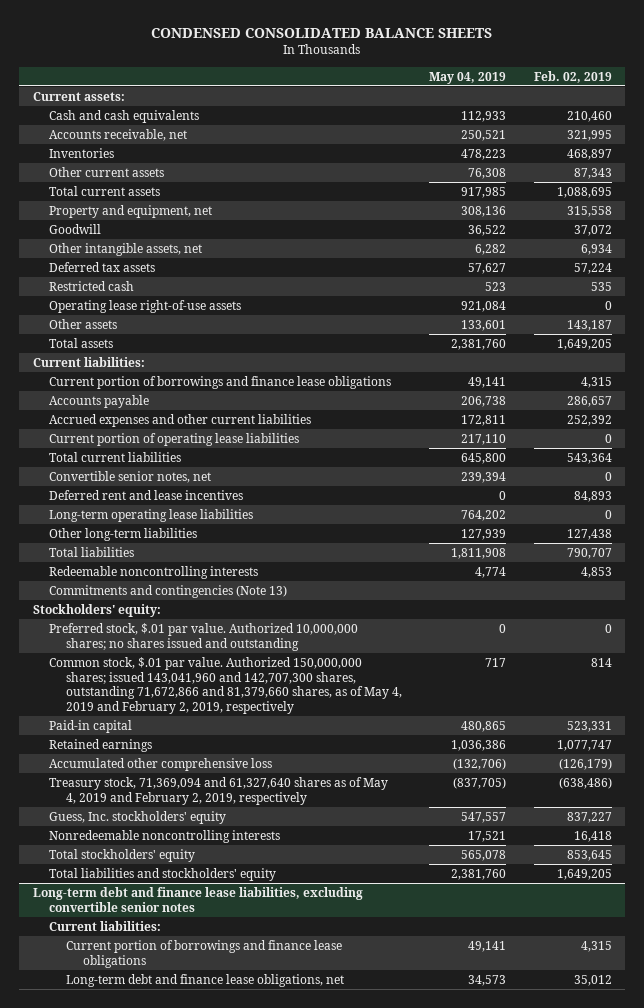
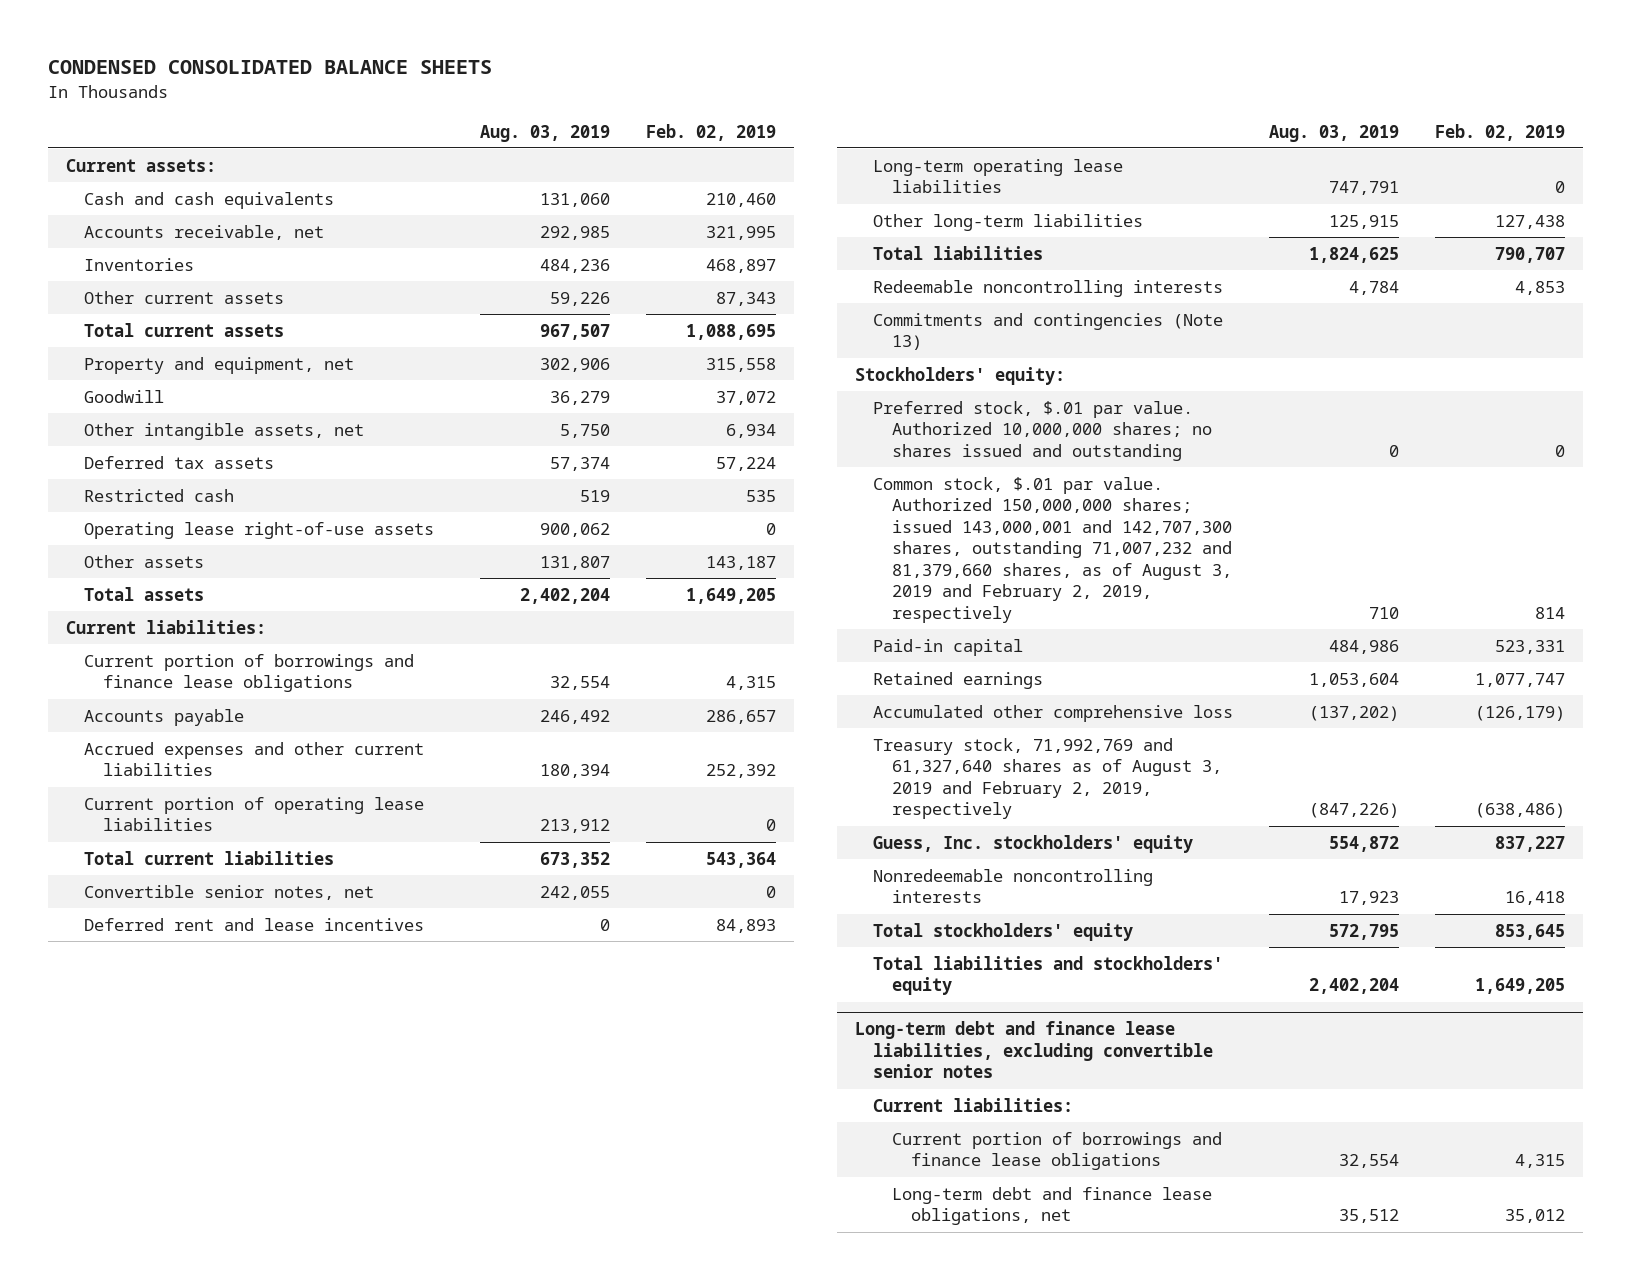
[429,71,507,84] May 04, 2019 -> none
none -> [480,124,611,142] Aug. 03, 2019
[49,656,402,715] Common stock, $.01 par value. Authorized 150,000,000 shares; issued 143,041,960 and 142,707,300 shares, outstanding 71,672,866 and 81,379,660 shares, as of May 4, 2019 and February 2, 2019, respectively -> [873,476,1233,623] Common stock, $.01 par value. Authorized 150,000,000 shares; issued 143,000,001 and 142,707,300 shares, outstanding 71,007,232 and 81,379,660 shares, as of August 3, 2019 and February 2, 2019, respectively
[49,776,389,805] Treasury stock, 71,369,094 and 61,327,640 shares as of May 4, 2019 and February 2, 2019, respectively -> [873,737,1223,820] Treasury stock, 71,992,769 and 61,327,640 shares as of August 3, 2019 and February 2, 2019, respectively

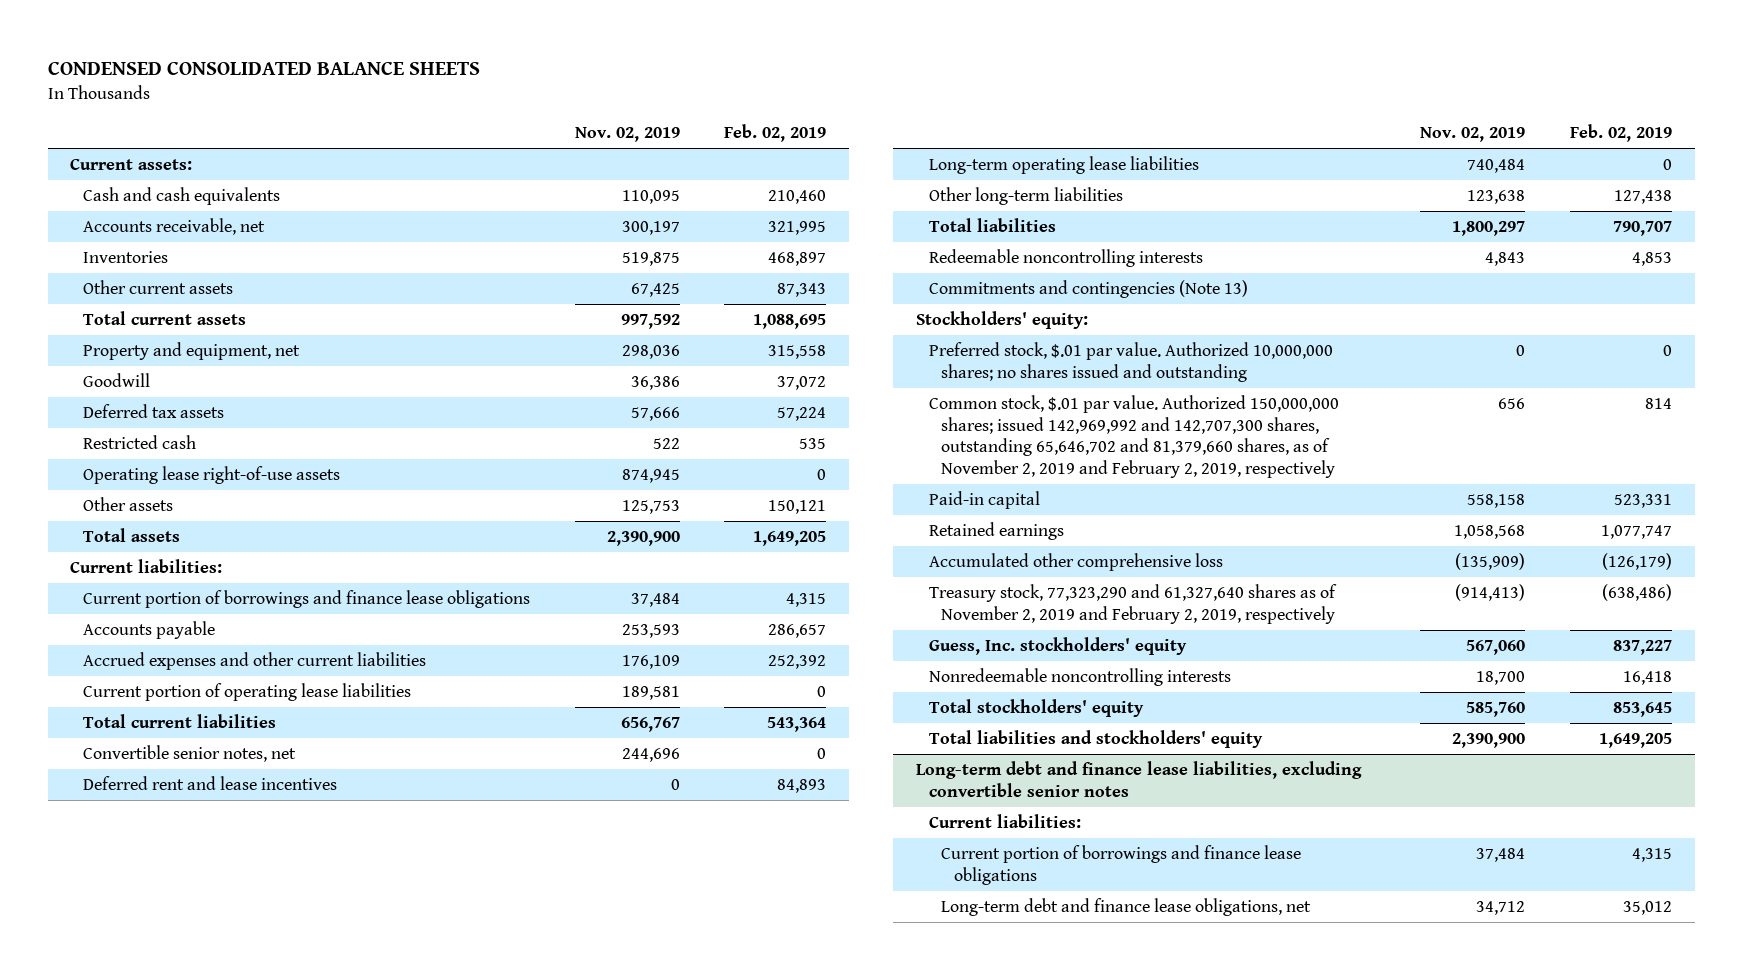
[480,124,611,142] Aug. 03, 2019 -> none
none -> [574,127,680,143] Nov. 02, 2019
[84,422,365,440] Other intangible assets, net -> none
[705,555,776,570] 143,187 -> [768,500,827,515] 150,121
[873,476,1233,623] Common stock, $.01 par value. Authorized 150,000,000 shares; issued 143,000,001 and 142,707,300 shares, outstanding 71,007,232 and 81,379,660 shares, as of August 3, 2019 and February 2, 2019, respectively -> [928,395,1339,478] Common stock, $.01 par value. Authorized 150,000,000 shares; issued 142,969,992 and 142,707,300 shares, outstanding 65,646,702 and 81,379,660 shares, as of November 2, 2019 and February 2, 2019, respectively
[873,737,1223,820] Treasury stock, 71,992,769 and 61,327,640 shares as of August 3, 2019 and February 2, 2019, respectively -> [928,584,1337,624] Treasury stock, 77,323,290 and 61,327,640 shares as of November 2, 2019 and February 2, 2019, respectively

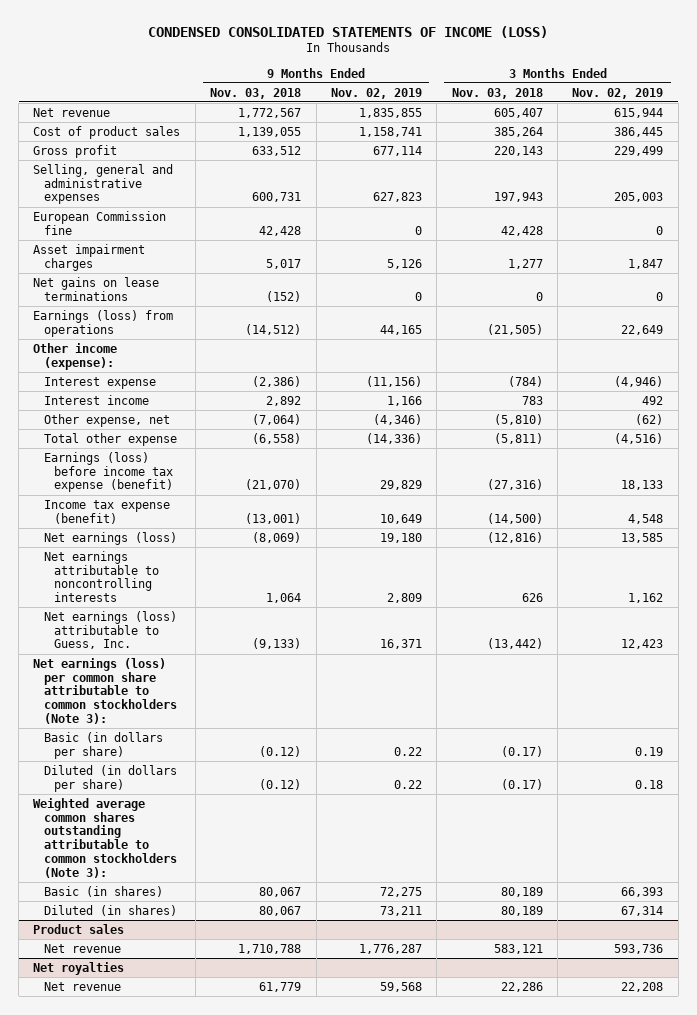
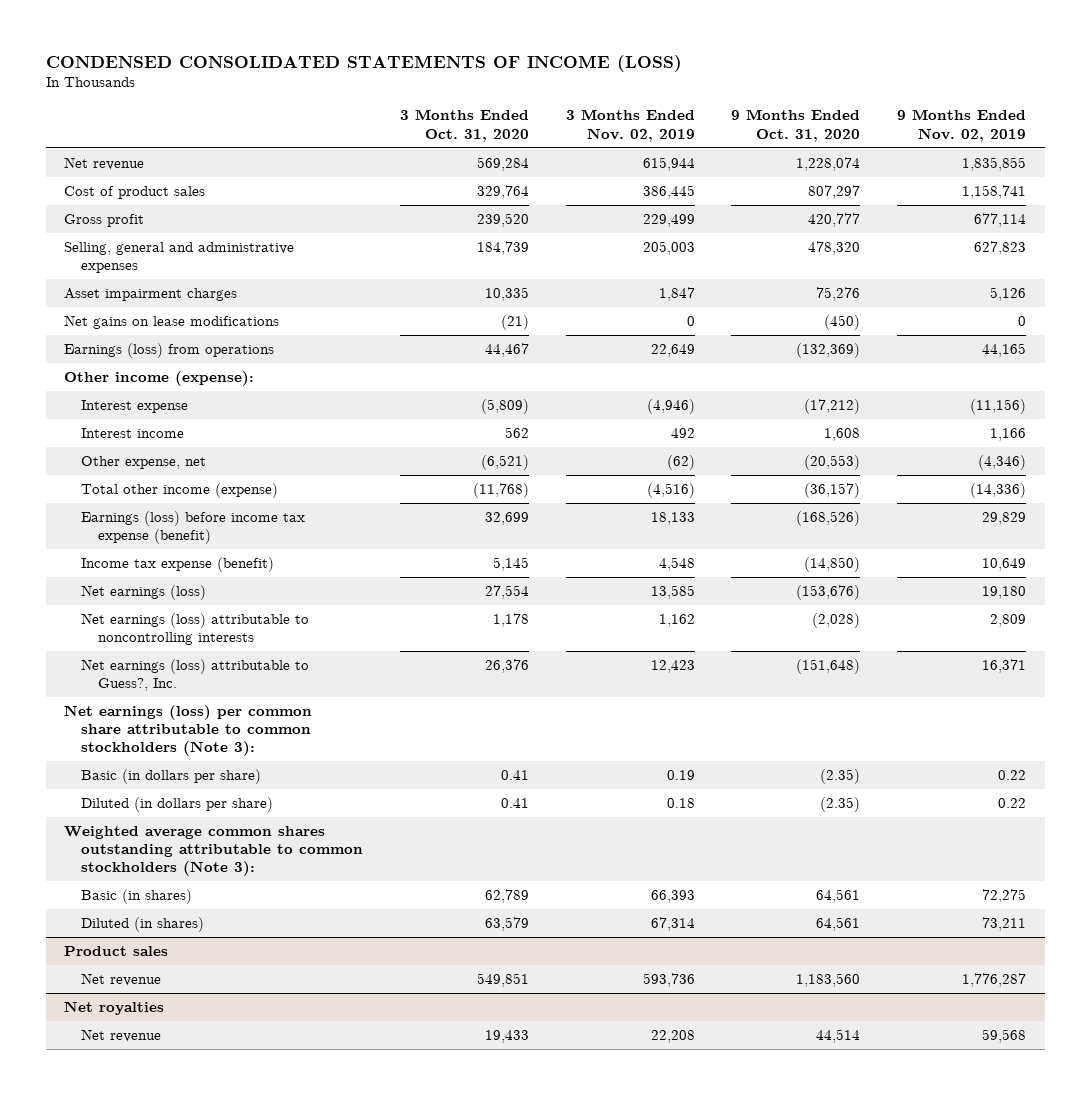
[210,87,302,99] Nov. 03, 2018 -> none
[451,87,543,99] Nov. 03, 2018 -> none
none -> [399,109,529,142] 3 Months Ended Oct. 31, 2020
none -> [731,109,861,142] 9 Months Ended Oct. 31, 2020
[33,210,167,235] European Commission fine -> none
[33,276,160,301] Net gains on lease terminations -> [64,314,280,329] Net gains on lease modifications
[43,432,177,446] Total other expense -> [80,482,278,498] Total other income (expense)
[43,550,160,603] Net earnings attributable to noncontrolling interests -> [80,612,309,646] Net earnings (loss) attributable to noncontrolling interests
[43,610,177,650] Net earnings (loss) attributable to Guess, Inc. -> [80,658,309,692] Net earnings (loss) attributable to Guess?, Inc.

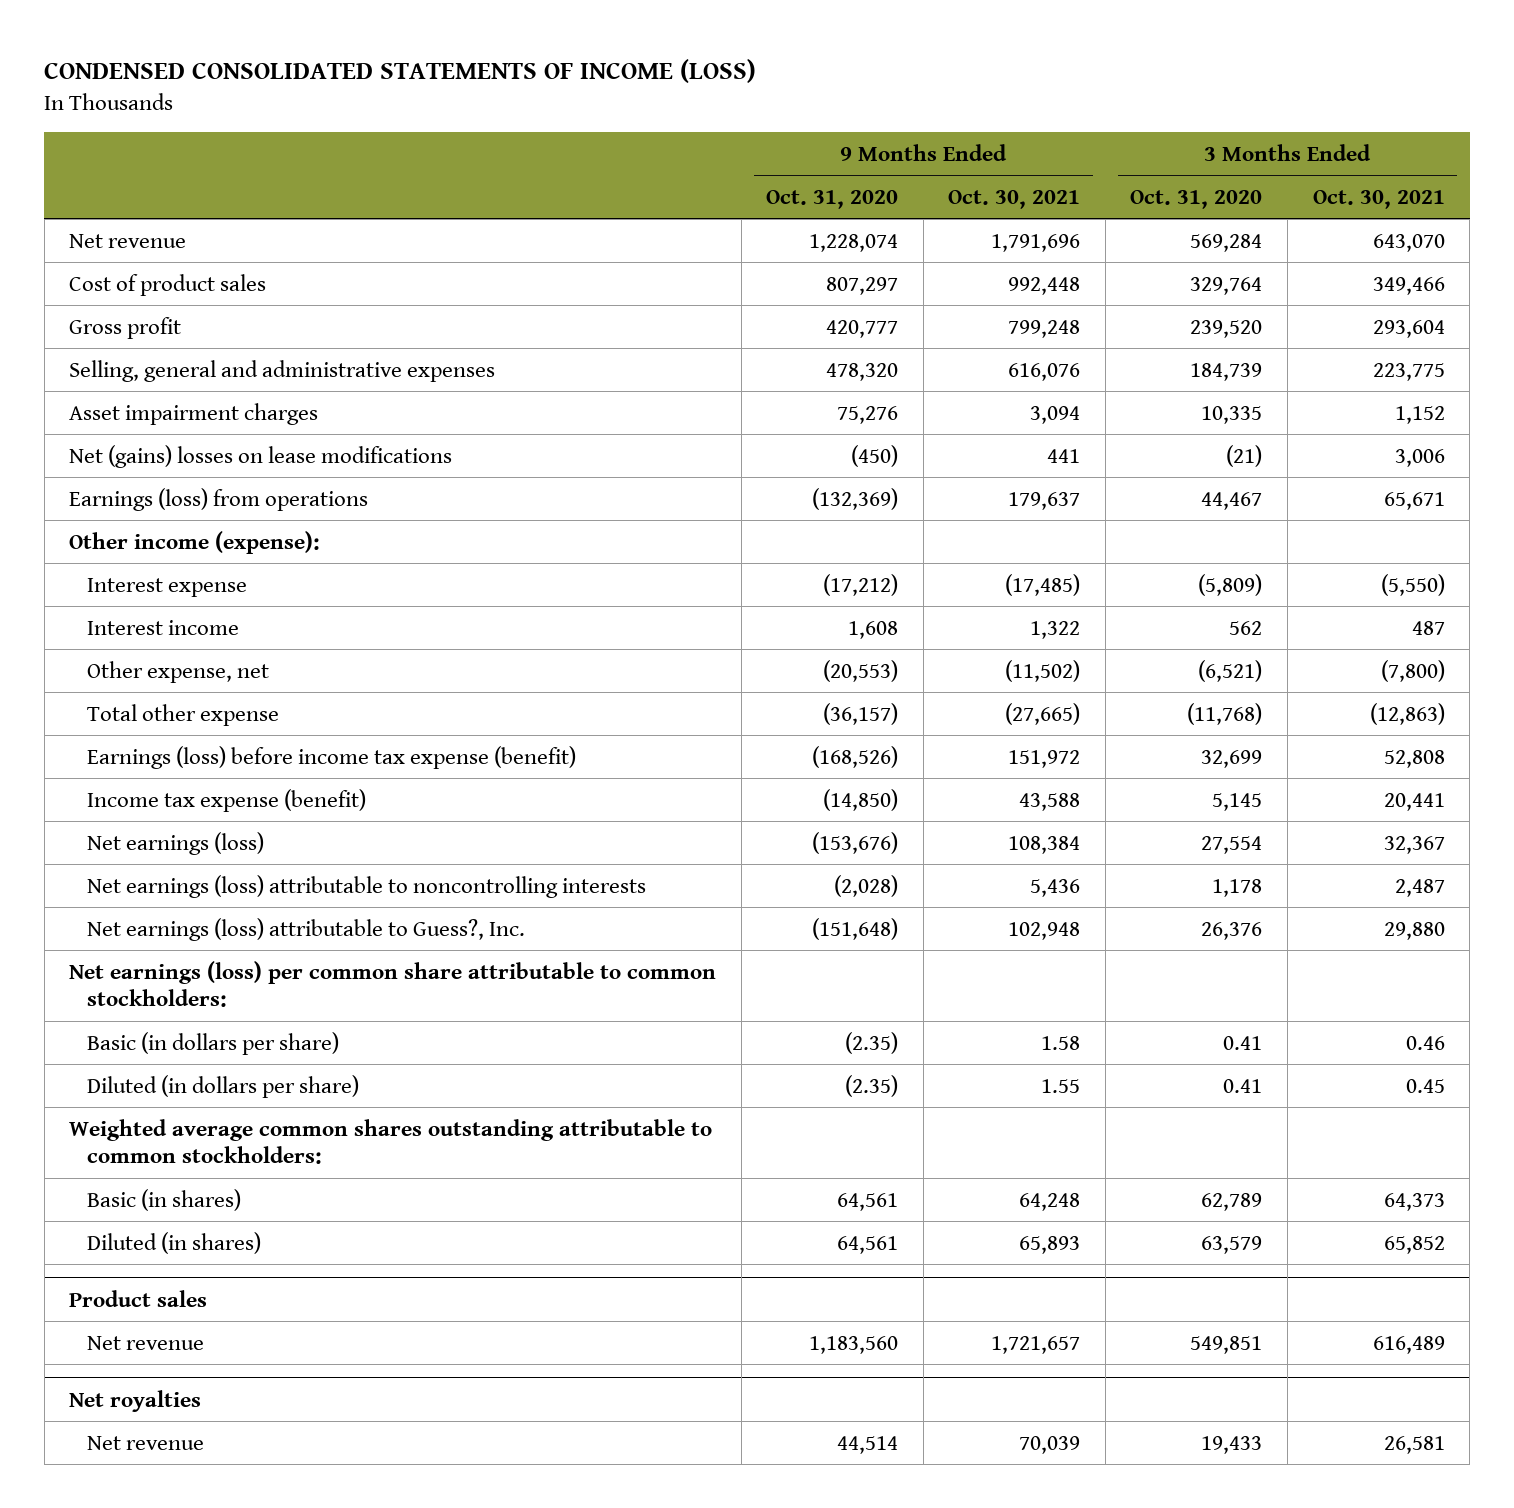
[565,109,695,142] 3 Months Ended Nov. 02, 2019 -> none
[897,109,1027,142] 9 Months Ended Nov. 02, 2019 -> none
none -> [948,189,1081,209] Oct. 30, 2021
none -> [1312,189,1445,209] Oct. 30, 2021
[64,314,280,329] Net gains on lease modifications -> [69,444,453,468] Net (gains) losses on lease modifications
[80,482,278,498] Total other income (expense) -> [87,703,280,726] Total other expense
[64,704,313,757] Net earnings (loss) per common share attributable to common stockholders (Note 3): -> [69,960,717,1008] Net earnings (loss) per common share attributable to common stockholders:
[64,825,363,877] Weighted average common shares outstanding attributable to common stockholders (Note 3): -> [69,1118,713,1165] Weighted average common shares outstanding attributable to common stockholders:

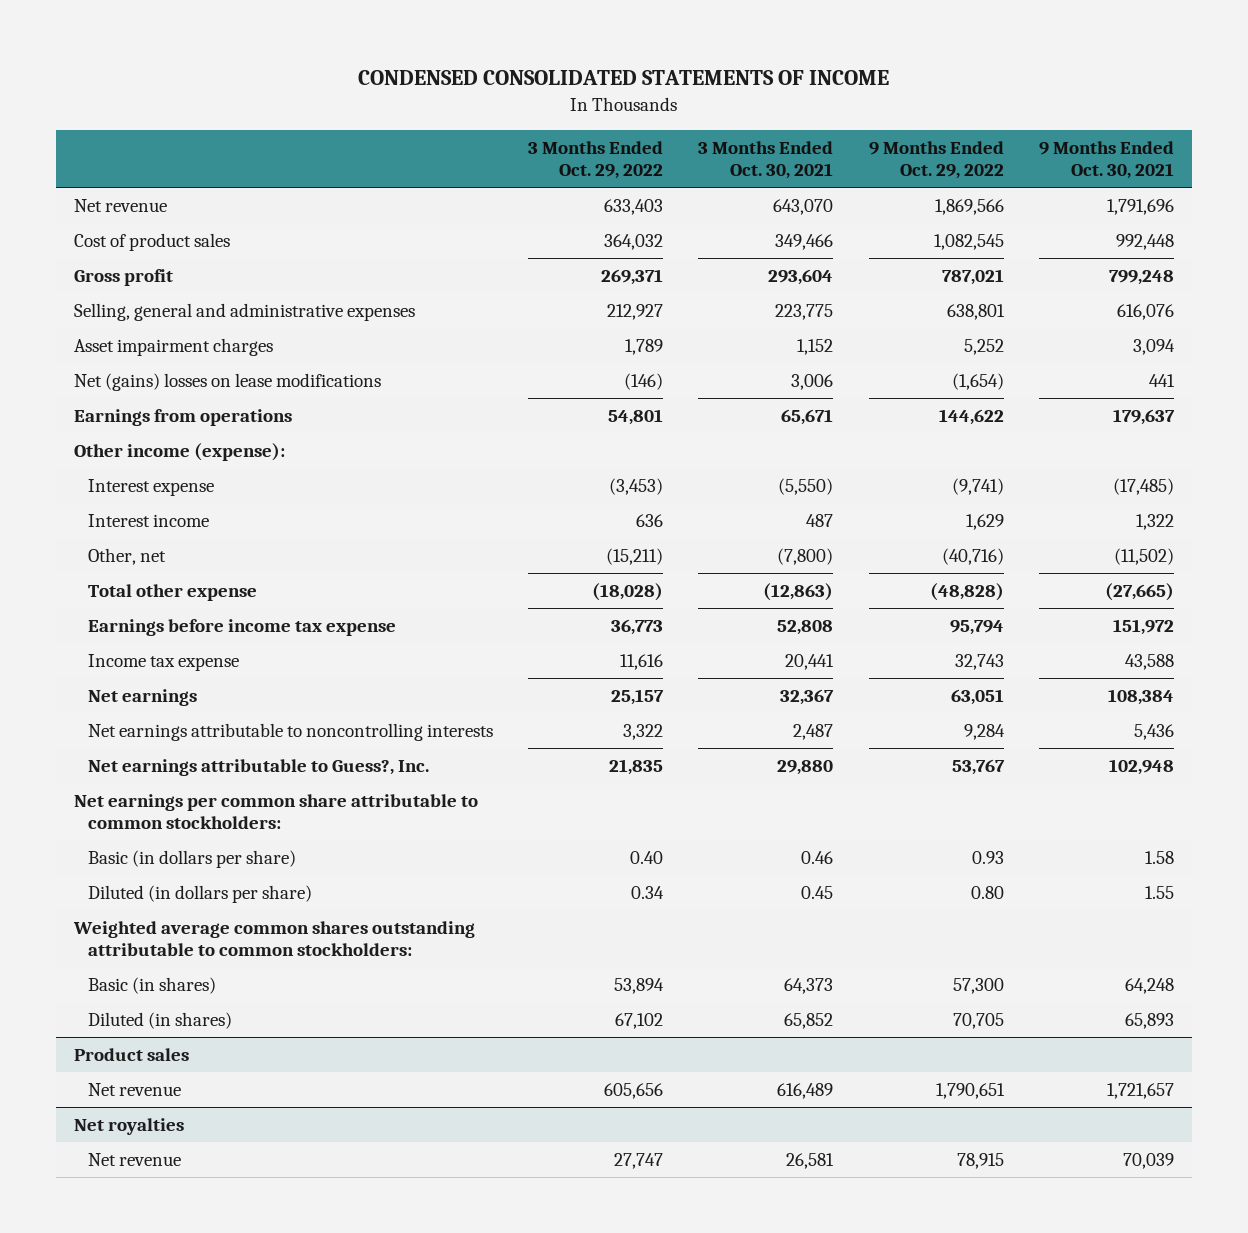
[44,59,757,84] CONDENSED CONSOLIDATED STATEMENTS OF INCOME (LOSS) -> [357,70,889,86] CONDENSED CONSOLIDATED STATEMENTS OF INCOME
[766,189,899,209] Oct. 31, 2020 -> none
[1130,189,1263,209] Oct. 31, 2020 -> none
none -> [528,140,664,180] 3 Months Ended Oct. 29, 2022
none -> [868,140,1004,180] 9 Months Ended Oct. 29, 2022
[69,487,369,511] Earnings (loss) from operations -> [73,408,292,426] Earnings from operations
[87,660,270,683] Other expense, net -> [87,547,166,565] Other, net
[87,745,577,769] Earnings (loss) before income tax expense (benefit) -> [87,618,396,636] Earnings before income tax expense
[87,788,367,812] Income tax expense (benefit) -> [87,653,239,671] Income tax expense
[87,831,265,855] Net earnings (loss) -> [87,688,197,706] Net earnings
[87,874,647,898] Net earnings (loss) attributable to noncontrolling interests -> [87,722,493,741] Net earnings attributable to noncontrolling interests
[87,917,526,941] Net earnings (loss) attributable to Guess?, Inc. -> [87,758,429,776] Net earnings attributable to Guess?, Inc.
[69,960,717,1008] Net earnings (loss) per common share attributable to common stockholders: -> [73,793,478,830] Net earnings per common share attributable to common stockholders:

